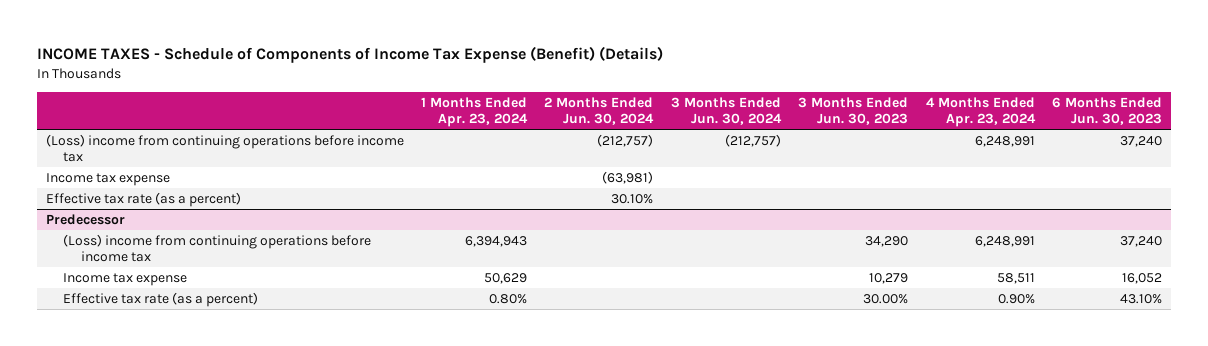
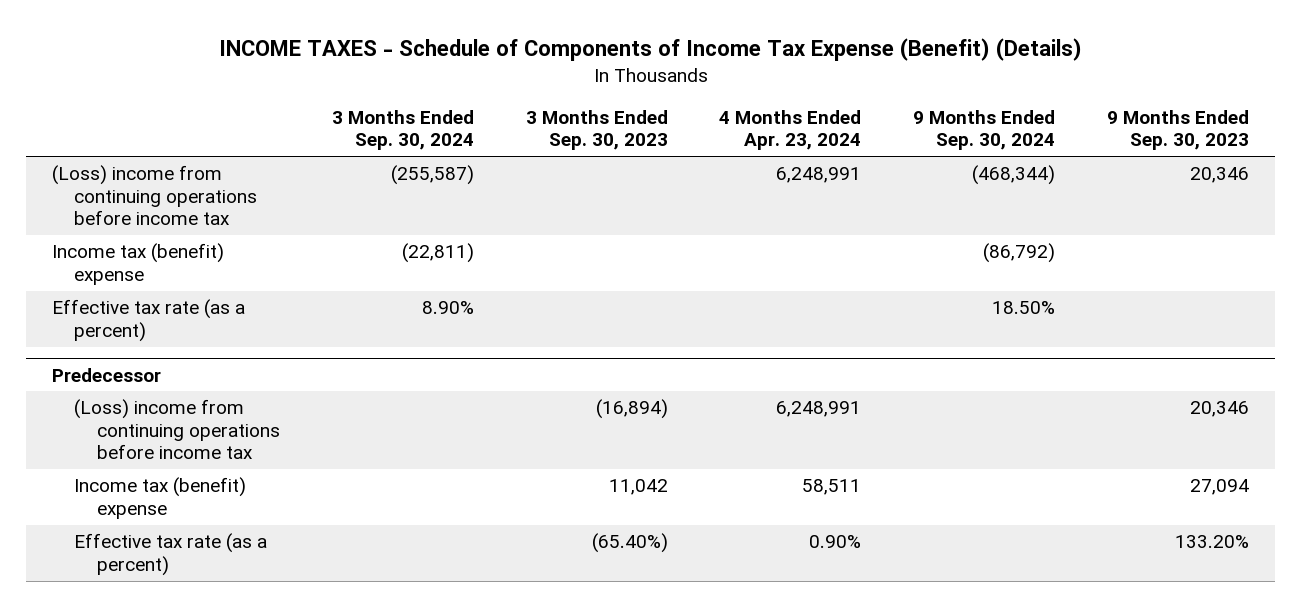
[421,96,529,128] 1 Months Ended Apr. 23, 2024 -> none
[544,96,655,126] 2 Months Ended Jun. 30, 2024 -> none
[670,96,782,126] 3 Months Ended Jun. 30, 2024 -> none
[798,96,909,126] 3 Months Ended Jun. 30, 2023 -> none
[1052,96,1163,126] 6 Months Ended Jun. 30, 2023 -> none
none -> [331,110,474,151] 3 Months Ended Sep. 30, 2024
none -> [525,110,668,151] 3 Months Ended Sep. 30, 2023
none -> [913,110,1056,151] 9 Months Ended Sep. 30, 2024
none -> [1107,110,1250,151] 9 Months Ended Sep. 30, 2023
[45,172,170,186] Income tax expense -> [51,243,224,285] Income tax (benefit) expense
[63,272,188,286] Income tax expense -> [74,477,247,519] Income tax (benefit) expense

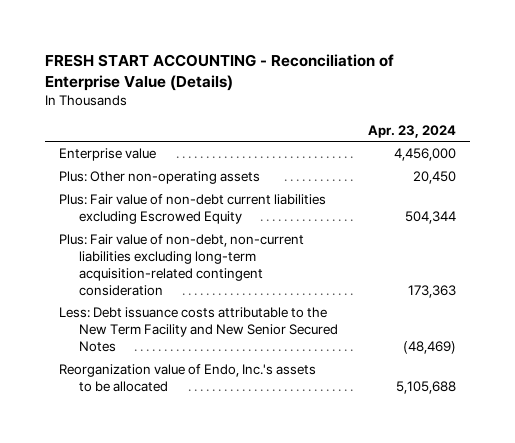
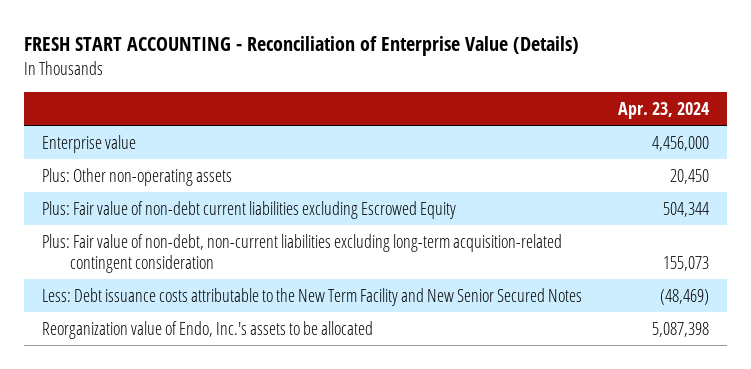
[407,284,456,298] 173,363 -> [662,255,709,271] 155,073
[395,381,456,395] 5,105,688 -> [651,321,709,337] 5,087,398

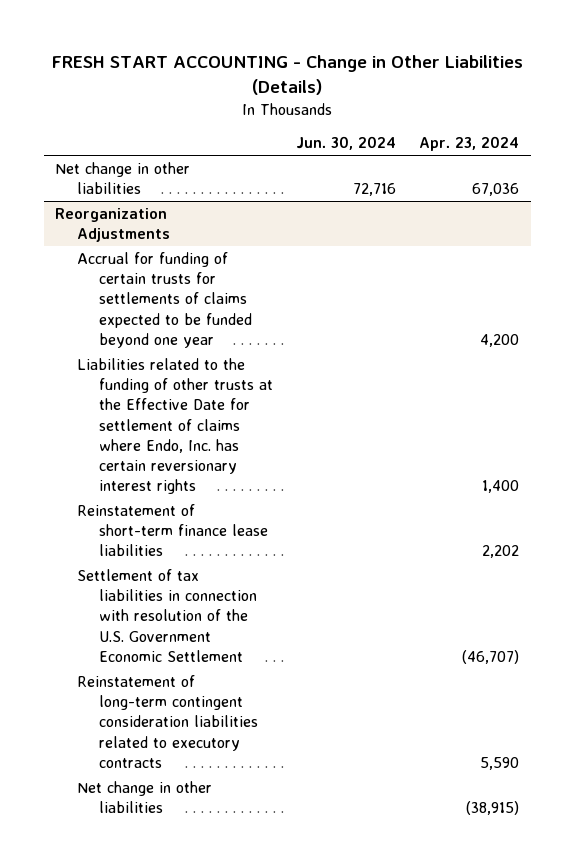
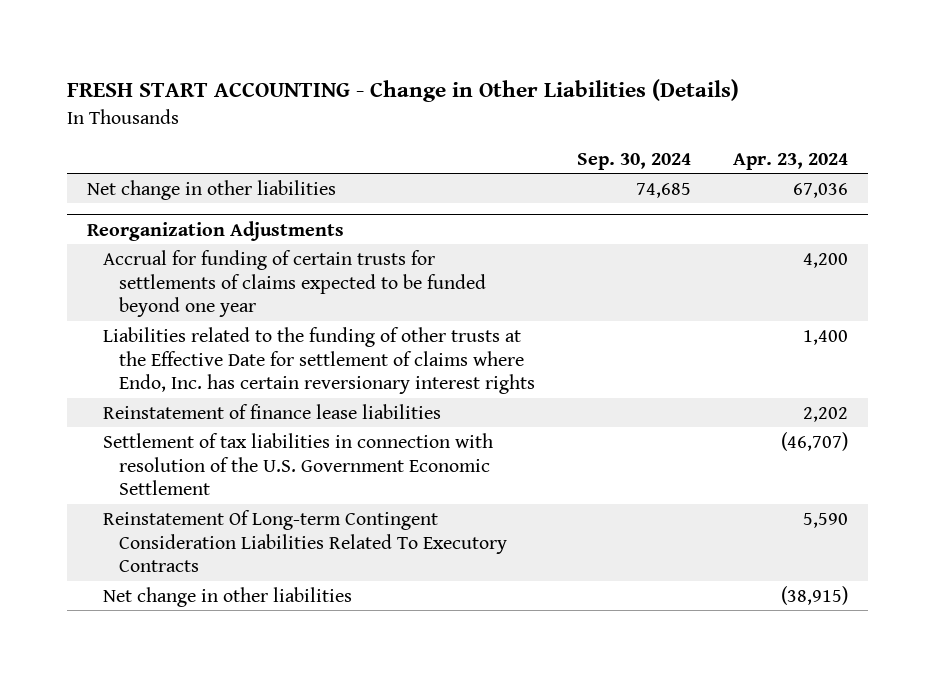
[295,136,396,151] Jun. 30, 2024 -> none
none -> [577,152,692,170] Sep. 30, 2024
[76,503,268,557] Reinstatement of short-term finance lease liabilities -> [103,403,442,419] Reinstatement of finance lease liabilities
[76,674,258,768] Reinstatement of long-term contingent consideration liabilities related to executory contracts -> [103,509,508,573] Reinstatement Of Long-term Contingent Consideration Liabilities Related To Executory Contracts

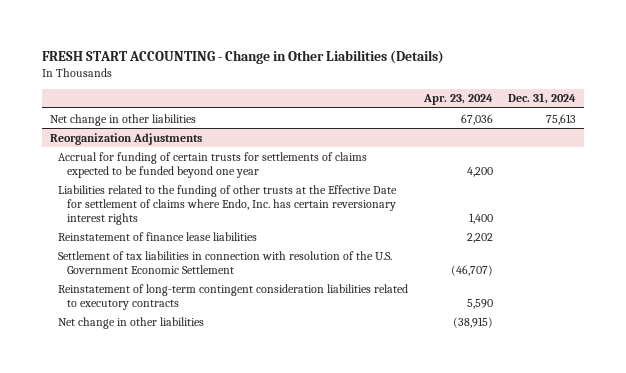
[577,152,692,170] Sep. 30, 2024 -> none
none -> [508,93,577,105] Dec. 31, 2024
[103,509,508,573] Reinstatement Of Long-term Contingent Consideration Liabilities Related To Executory Contracts -> [58,283,409,310] Reinstatement of long-term contingent consideration liabilities related to executory contracts

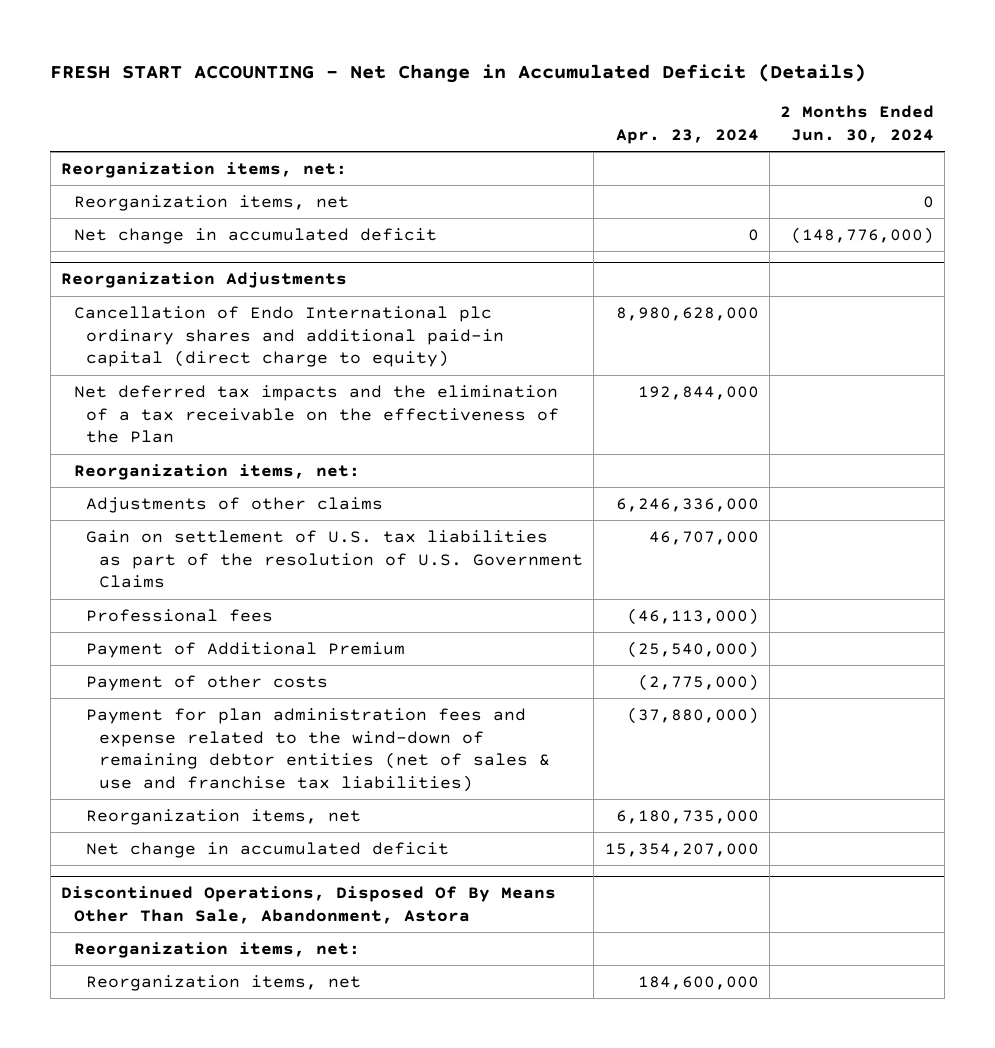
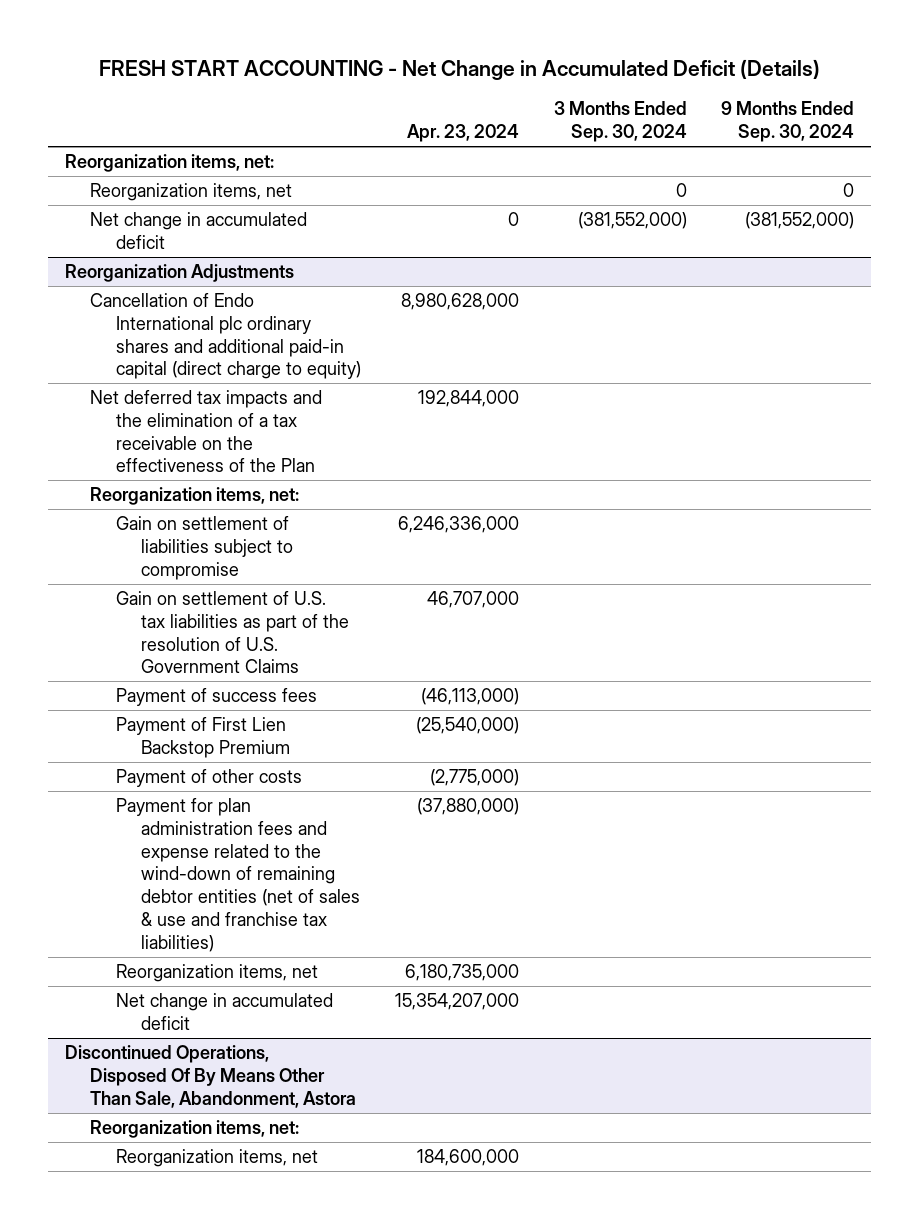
[780,105,935,143] 2 Months Ended Jun. 30, 2024 -> none
none -> [553,101,687,143] 3 Months Ended Sep. 30, 2024
none -> [721,101,855,143] 9 Months Ended Sep. 30, 2024
[86,496,384,513] Adjustments of other claims -> [115,516,293,580] Gain on settlement of liabilities subject to compromise
[86,608,274,622] Professional fees -> [115,688,317,707] Payment of success fees
[86,641,406,658] Payment of Additional Premium -> [115,717,290,758] Payment of First Lien Backstop Premium

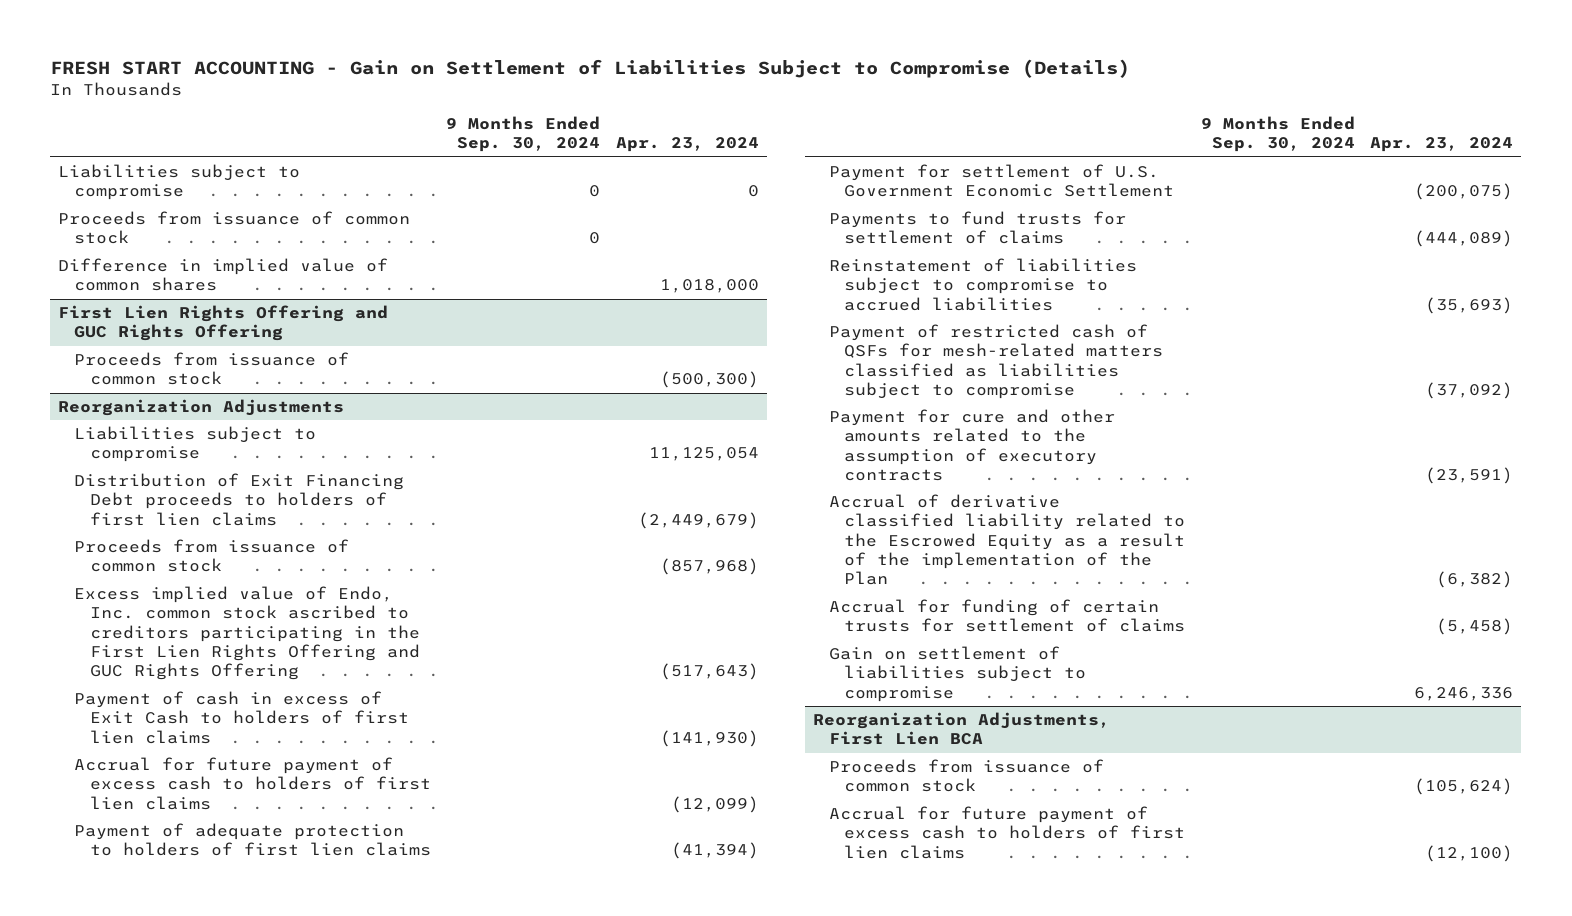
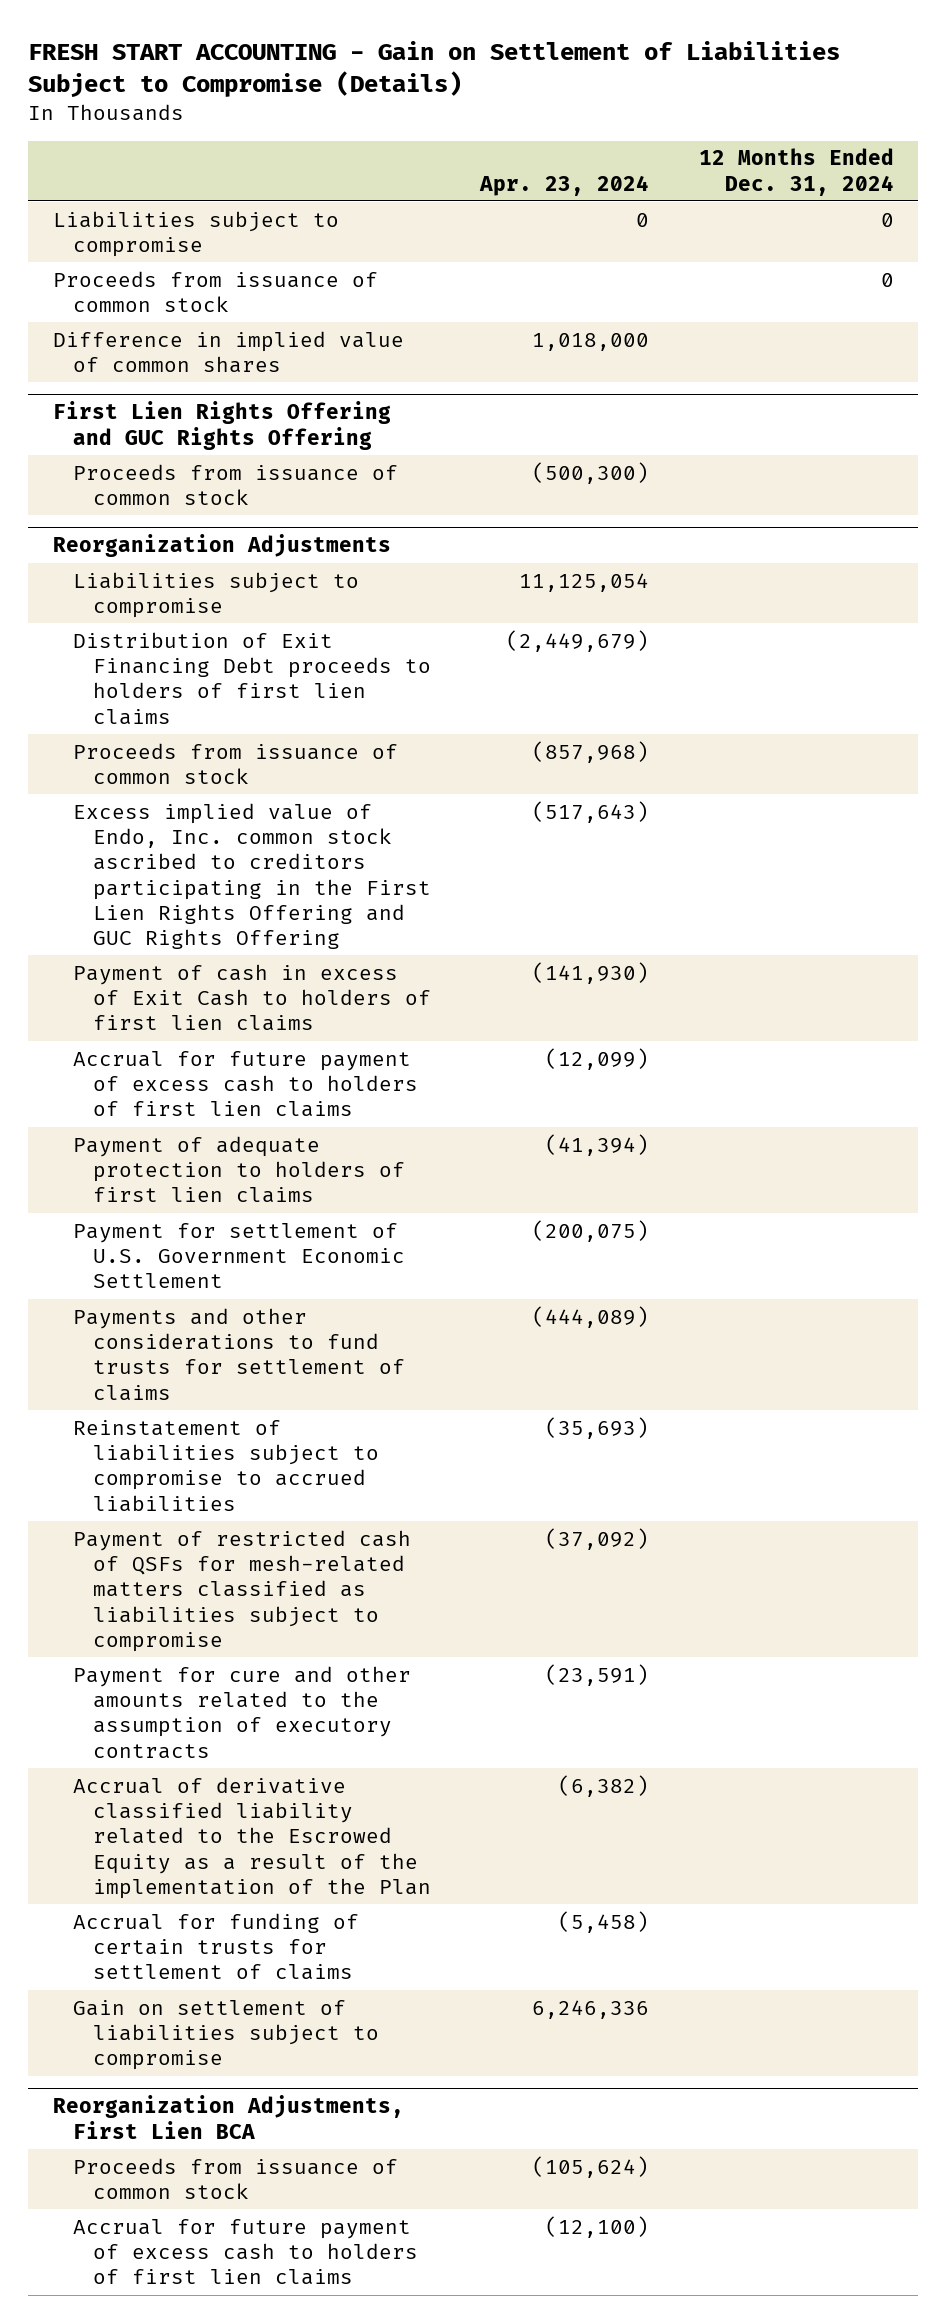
[446,116,601,153] 9 Months Ended Sep. 30, 2024 -> none
none -> [698,148,894,196] 12 Months Ended Dec. 31, 2024
[828,210,1126,245] Payments to fund trusts for settlement of claims -> [73,1307,406,1401] Payments and other considerations to fund trusts for settlement of claims

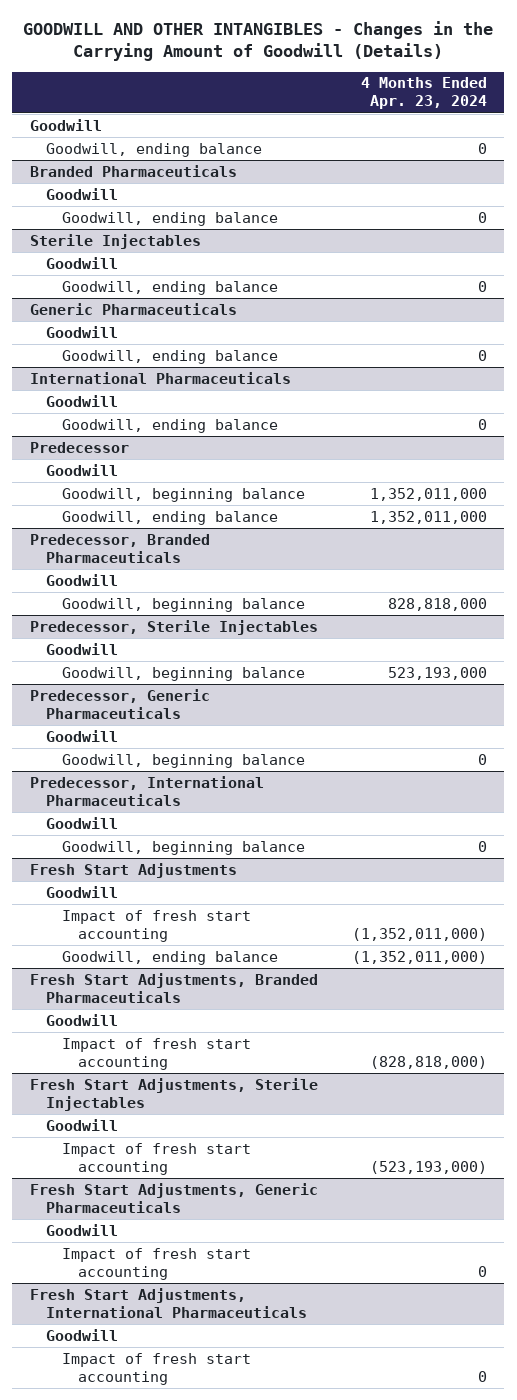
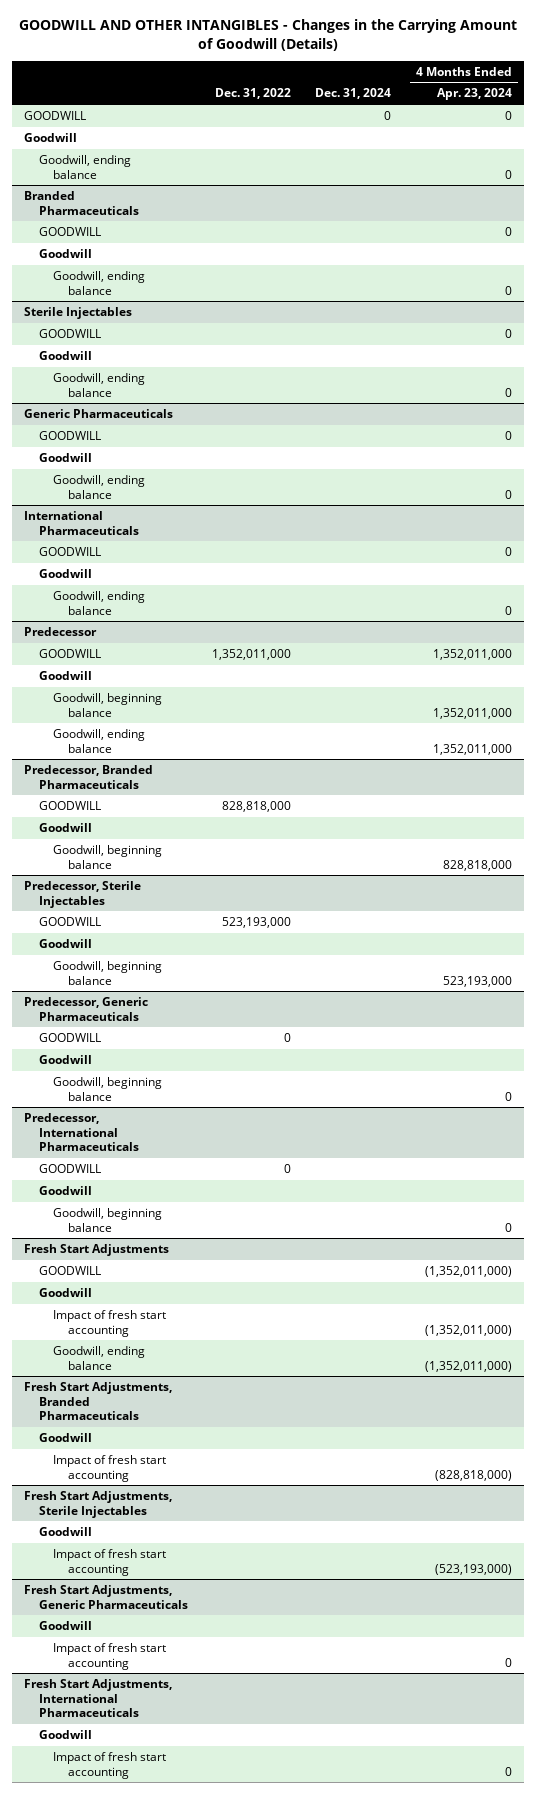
none -> [214,88,291,100] Dec. 31, 2022
none -> [315,88,392,100] Dec. 31, 2024
none -> [24,111,87,121] GOODWILL
none -> [38,227,101,237] GOODWILL
none -> [38,329,101,339] GOODWILL
none -> [38,431,101,441] GOODWILL
none -> [38,547,101,557] GOODWILL
none -> [38,649,101,659] GOODWILL
none -> [38,801,101,811] GOODWILL
none -> [38,917,101,927] GOODWILL
none -> [38,1033,101,1043] GOODWILL
none -> [38,1164,101,1174] GOODWILL
none -> [38,1266,101,1276] GOODWILL

